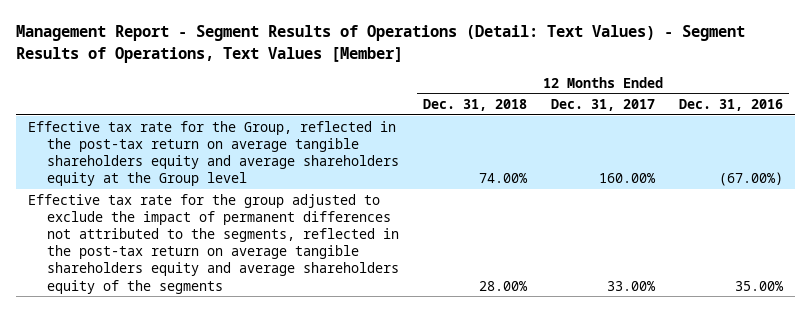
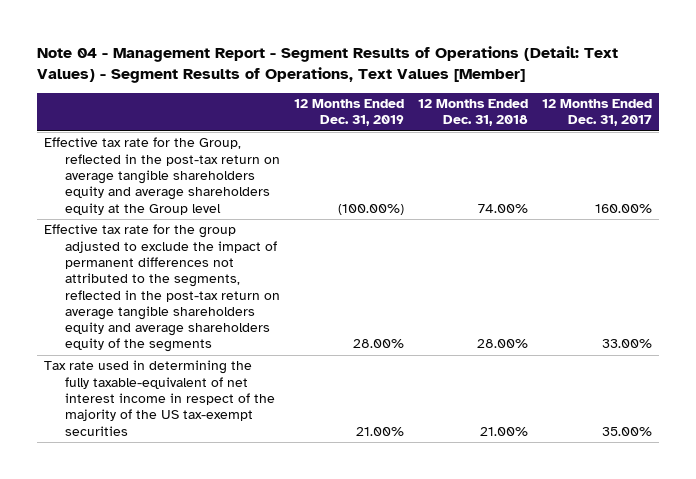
[16,25,746,63] Management Report - Segment Results of Operations (Detail: Text Values) - Segment Results of Operations, Text Values [Member] -> [37,46,619,84] Note 04 - Management Report - Segment Results of Operations (Detail: Text Values) - Segment Results of Operations, Text Values [Member]
[679,99,784,112] Dec. 31, 2016 -> none
none -> [293,99,404,127] 12 Months Ended Dec. 31, 2019
none -> [44,360,275,436] Tax rate used in determining the fully taxable-equivalent of net interest income in respect of the majority of the US tax-exempt securities

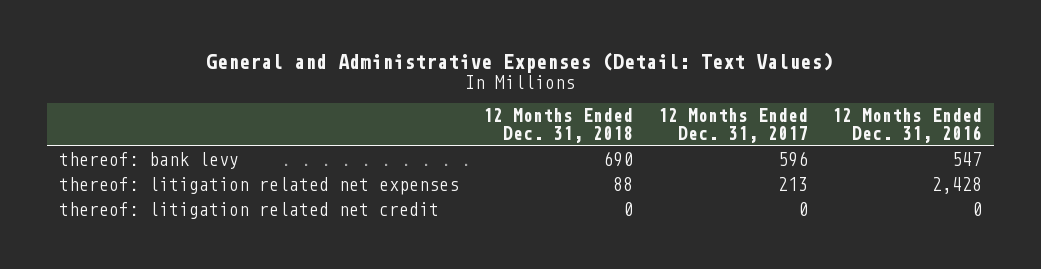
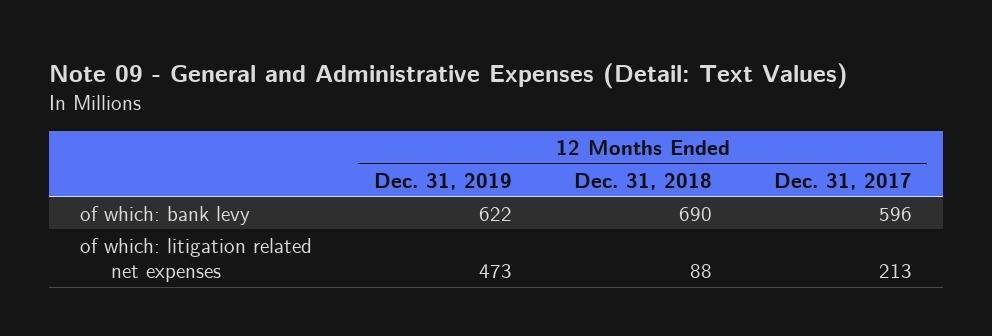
[206,52,834,74] General and Administrative Expenses (Detail: Text Values) -> [48,62,848,89] Note 09 - General and Administrative Expenses (Detail: Text Values)
[831,108,982,143] 12 Months Ended Dec. 31, 2016 -> none
none -> [373,172,512,190] Dec. 31, 2019
[58,202,439,220] thereof: litigation related net credit -> none
[58,152,239,170] thereof: bank levy -> [79,205,250,225] of which: bank levy
[58,177,459,196] thereof: litigation related net expenses -> [79,237,312,283] of which: litigation related net expenses

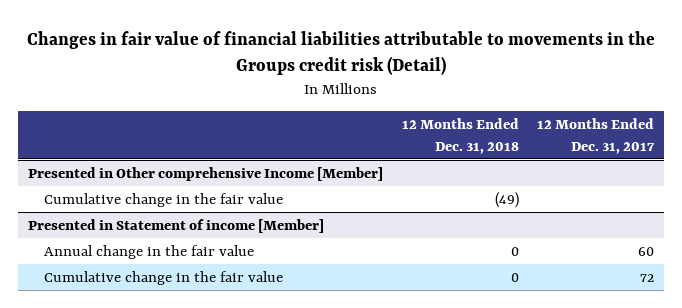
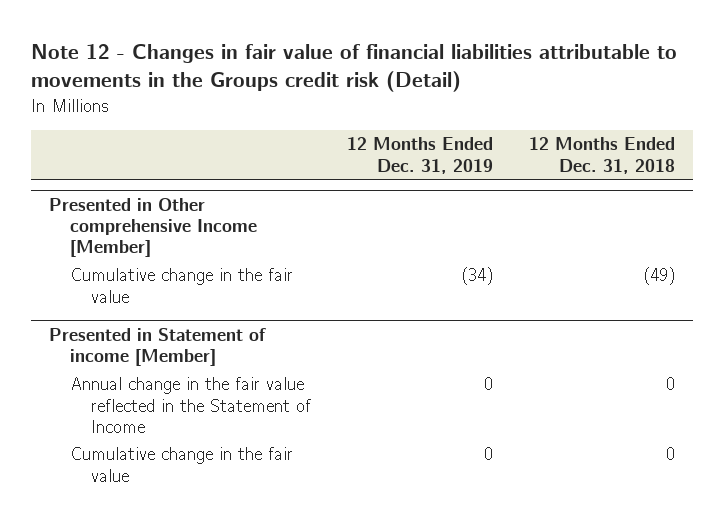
[27,30,656,76] Changes in fair value of financial liabilities attributable to movements in the Groups credit risk (Detail) -> [30,44,677,93] Note 12 - Changes in fair value of financial liabilities attributable to movements in the Groups credit risk (Detail)
[537,118,656,154] 12 Months Ended Dec. 31, 2017 -> none
none -> [347,137,494,174] 12 Months Ended Dec. 31, 2019
[44,244,255,259] Annual change in the fair value -> [70,377,312,433] Annual change in the fair value reflected in the Statement of Income

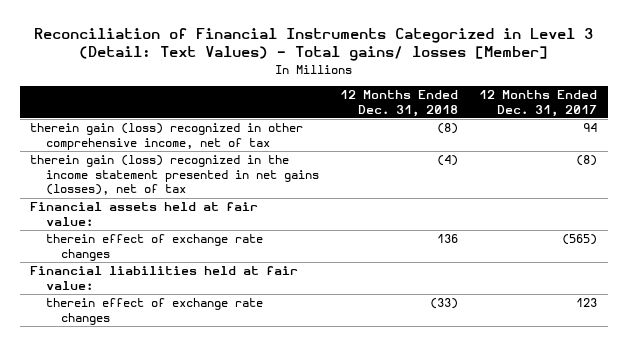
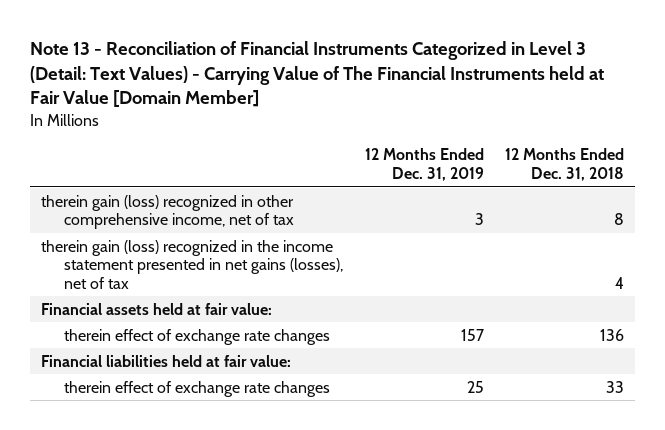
[33,27,593,62] Reconciliation of Financial Instruments Categorized in Level 3 (Detail: Text Values) - Total gains/ losses [Member] -> [30,40,605,108] Note 13 - Reconciliation of Financial Instruments Categorized in Level 3 (Detail: Text Values) - Carrying Value of The Financial Instruments held at Fair Value [Domain Member]
[479,90,598,117] 12 Months Ended Dec. 31, 2017 -> none
none -> [364,148,484,181] 12 Months Ended Dec. 31, 2019
[436,123,458,135] (8) -> [614,213,625,226] 8
[436,155,458,167] (4) -> [615,276,625,289] 4
[429,298,458,310] (33) -> [606,380,625,393] 33

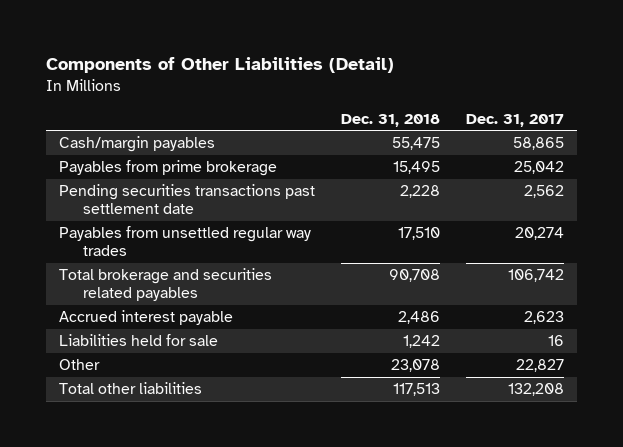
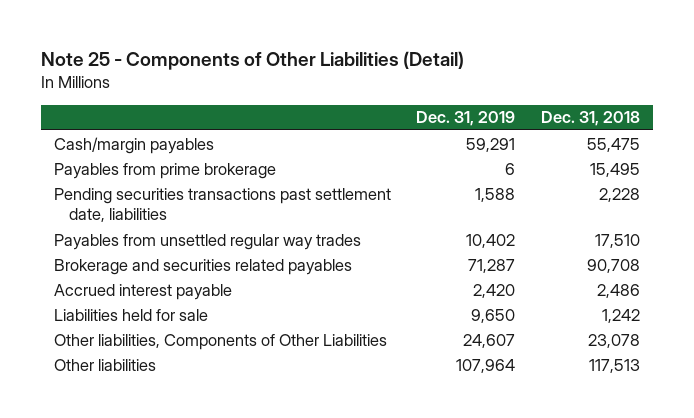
[46,57,395,74] Components of Other Liabilities (Detail) -> [40,51,464,71] Note 25 - Components of Other Liabilities (Detail)
[465,113,564,127] Dec. 31, 2017 -> none
none -> [416,111,516,127] Dec. 31, 2019
[59,184,316,215] Pending securities transactions past settlement date -> [53,187,391,223] Pending securities transactions past settlement date, liabilities
[59,268,273,302] Total brokerage and securities related payables -> [53,258,352,275] Brokerage and securities related payables
[59,359,101,371] Other -> [53,333,387,350] Other liabilities, Components of Other Liabilities
[59,382,203,395] Total other liabilities -> [53,358,156,371] Other liabilities

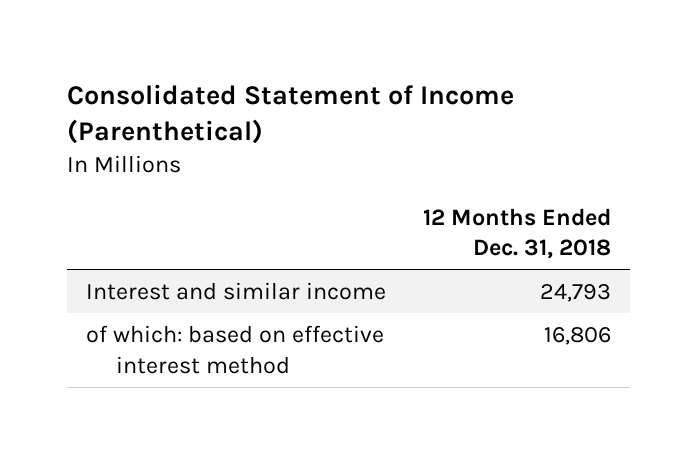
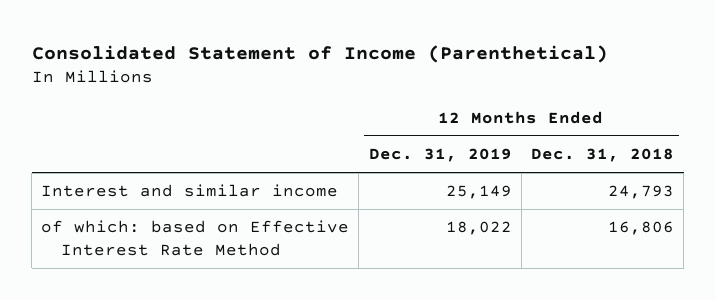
none -> [368,148,512,163] Dec. 31, 2019
[85,324,384,374] of which: based on effective interest method -> [41,220,350,256] of which: based on Effective Interest Rate Method

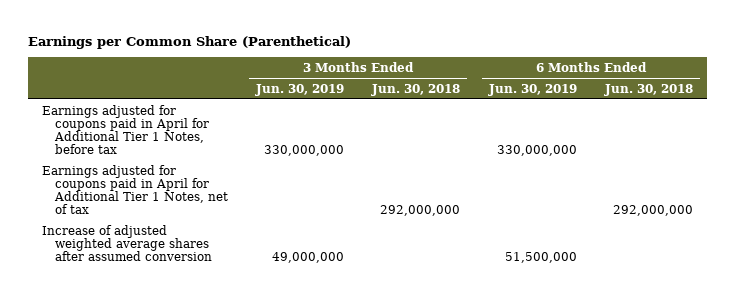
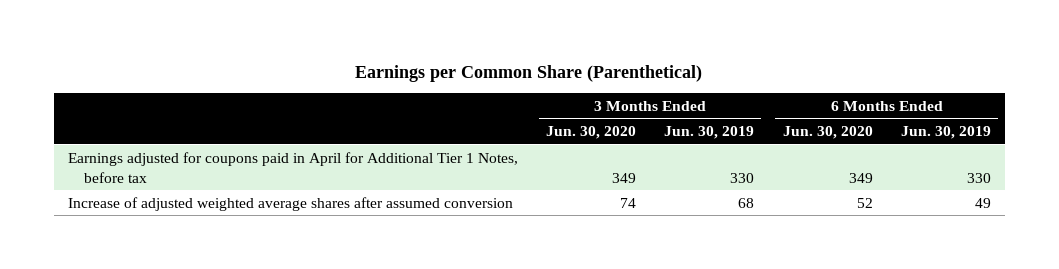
[371,83,461,96] Jun. 30, 2018 -> none
[604,83,694,96] Jun. 30, 2018 -> none
none -> [546,126,637,140] Jun. 30, 2020
none -> [782,126,873,140] Jun. 30, 2020
[42,164,228,215] Earnings adjusted for coupons paid in April for Additional Tier 1 Notes, net of tax -> none
[264,145,345,157] 330,000,000 -> [730,172,755,183] 330
[496,145,577,157] 330,000,000 -> [966,172,991,183] 330
[272,251,345,263] 49,000,000 -> [738,197,755,208] 68
[504,251,577,263] 51,500,000 -> [974,197,991,208] 49

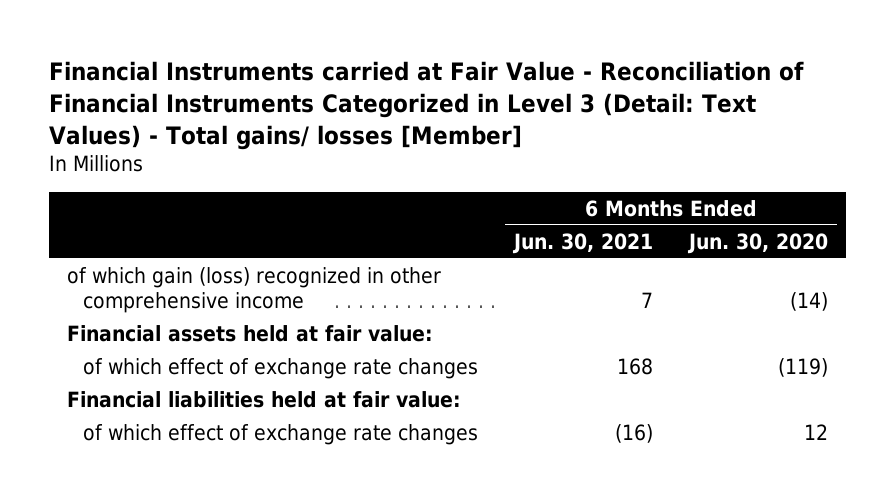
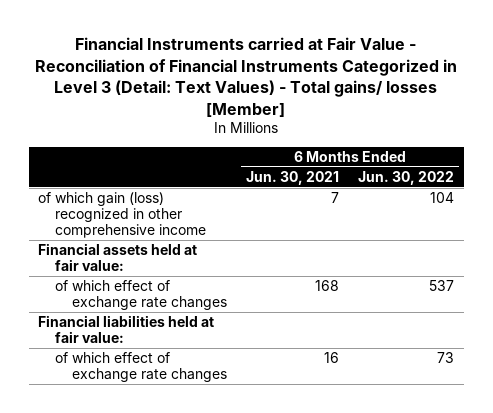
[687,232,829,254] Jun. 30, 2020 -> none
none -> [358,170,455,185] Jun. 30, 2022
[615,423,654,443] (16) -> [323,352,339,364] 16

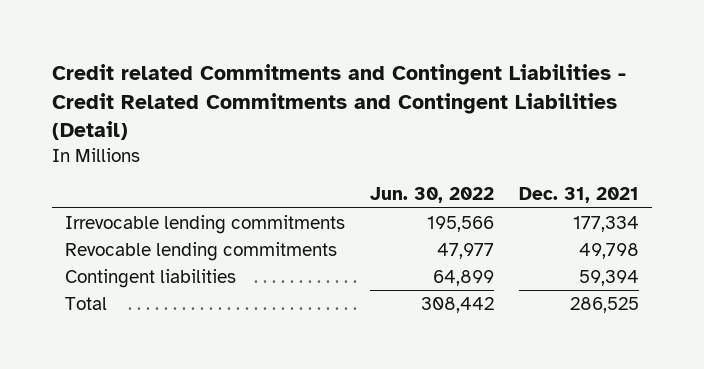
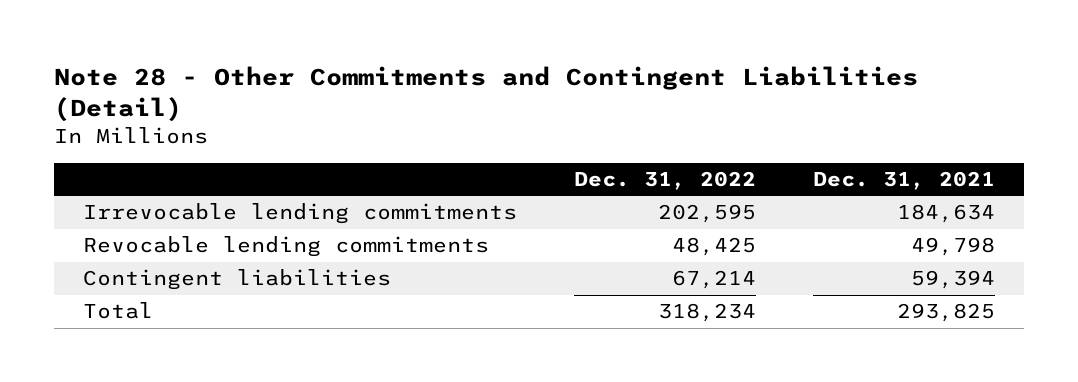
[51,64,626,141] Credit related Commitments and Contingent Liabilities - Credit Related Commitments and Contingent Liabilities (Detail) -> [54,66,919,123] Note 28 - Other Commitments and Contingent Liabilities (Detail)
[369,187,494,204] Jun. 30, 2022 -> none
none -> [573,171,756,191] Dec. 31, 2022
[573,215,640,232] 177,334 -> [896,204,995,224] 184,634
[570,296,640,313] 286,525 -> [896,303,995,323] 293,825

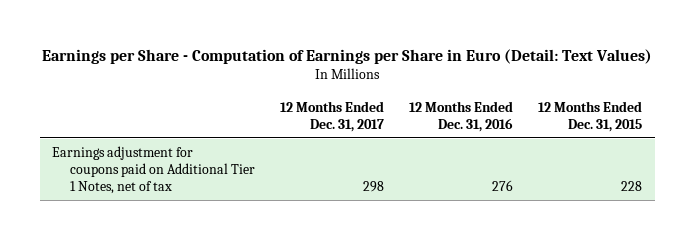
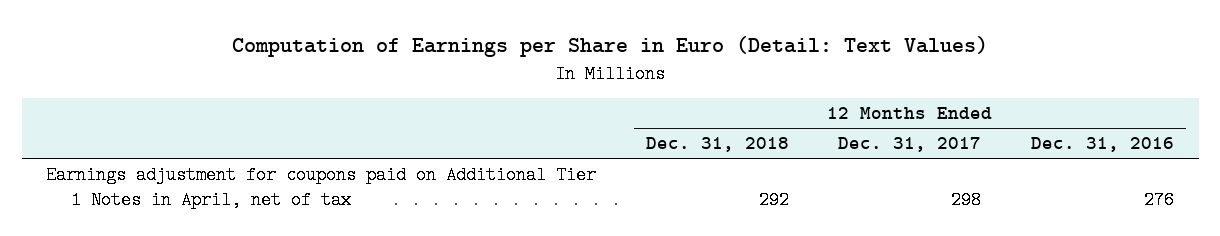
[42,49,653,65] Earnings per Share - Computation of Earnings per Share in Euro (Detail: Text Values) -> [232,36,989,58] Computation of Earnings per Share in Euro (Detail: Text Values)
[538,100,643,132] 12 Months Ended Dec. 31, 2015 -> none
none -> [645,137,789,153] Dec. 31, 2018
[52,146,255,195] Earnings adjustment for coupons paid on Additional Tier 1 Notes, net of tax -> [46,166,597,209] Earnings adjustment for coupons paid on Additional Tier 1 Notes in April, net of tax

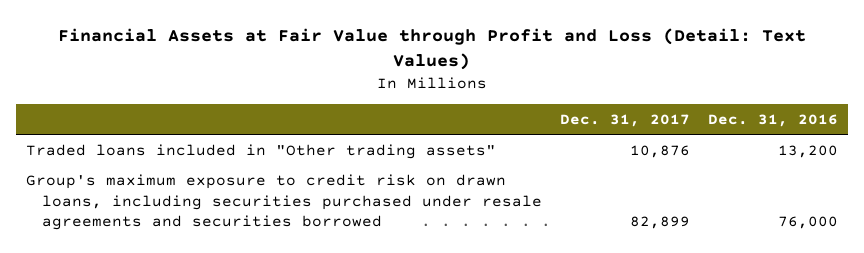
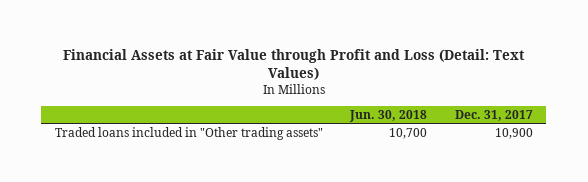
[708,113,839,127] Dec. 31, 2016 -> none
none -> [349,110,428,123] Jun. 30, 2018
[25,173,542,231] Group's maximum exposure to credit risk on drawn loans, including securities purchased under resale agreements and securities borrowed -> none
[630,144,691,158] 10,876 -> [494,127,533,139] 10,900

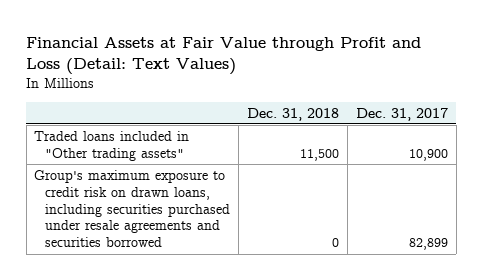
[349,110,428,123] Jun. 30, 2018 -> none
none -> [246,107,339,121] Dec. 31, 2018
none -> [34,169,230,248] Group's maximum exposure to credit risk on drawn loans, including securities purchased under resale agreements and securities borrowed

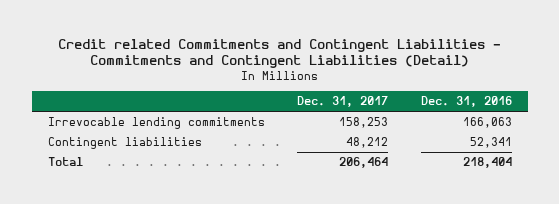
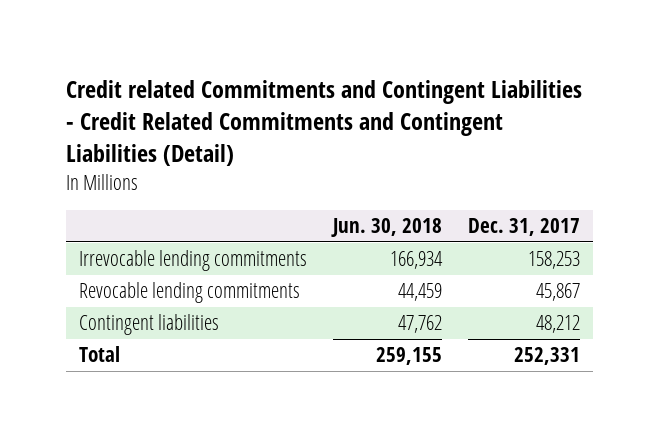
[57,38,501,69] Credit related Commitments and Contingent Liabilities - Commitments and Contingent Liabilities (Detail) -> [66,80,583,166] Credit related Commitments and Contingent Liabilities - Credit Related Commitments and Contingent Liabilities (Detail)
[420,96,512,108] Dec. 31, 2016 -> none
none -> [330,218,442,238] Jun. 30, 2018
none -> [79,282,301,304] Revocable lending commitments
[339,157,389,169] 206,464 -> [513,347,580,366] 252,331

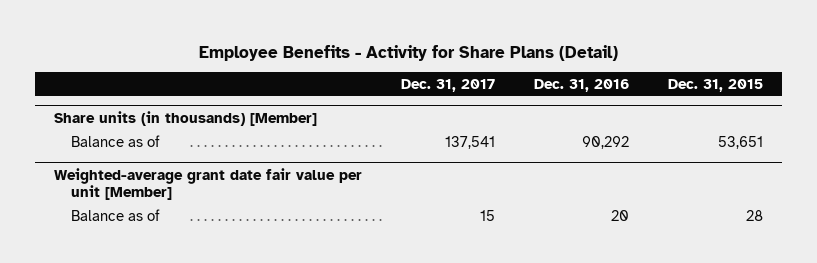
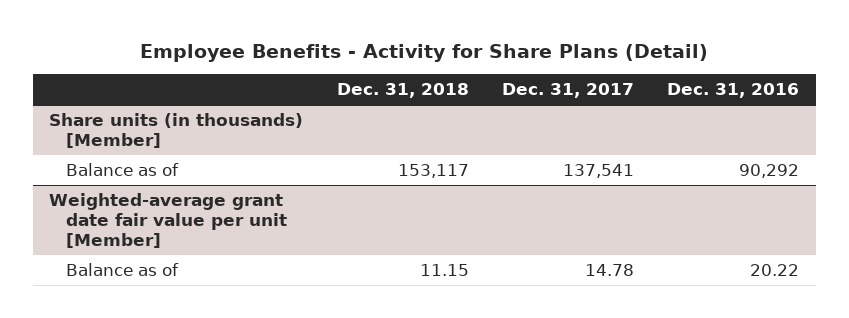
[667,78,763,92] Dec. 31, 2015 -> none
none -> [336,83,469,99] Dec. 31, 2018
[480,209,496,221] 15 -> [584,263,634,276] 14.78
[610,209,629,221] 20 -> [750,263,800,276] 20.22

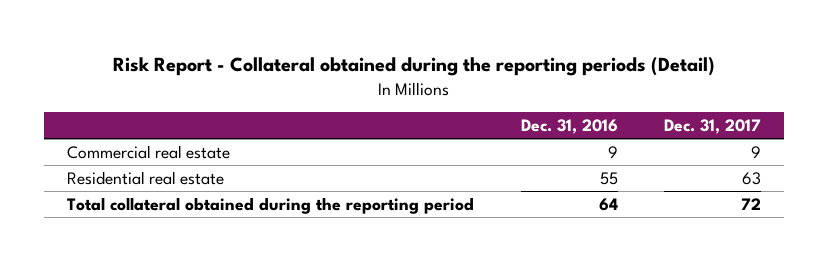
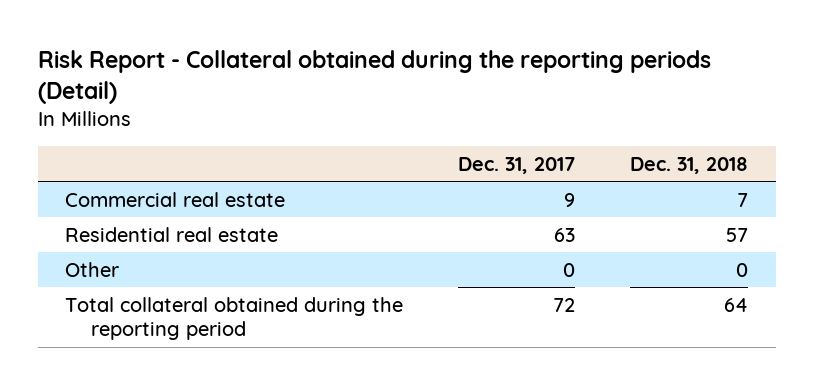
[520,118,618,134] Dec. 31, 2016 -> none
none -> [630,156,749,174] Dec. 31, 2018
none -> [65,261,120,277] Other

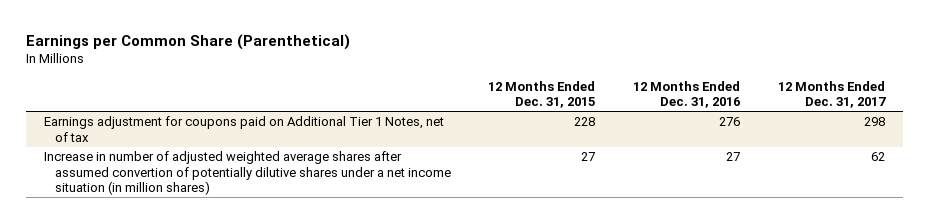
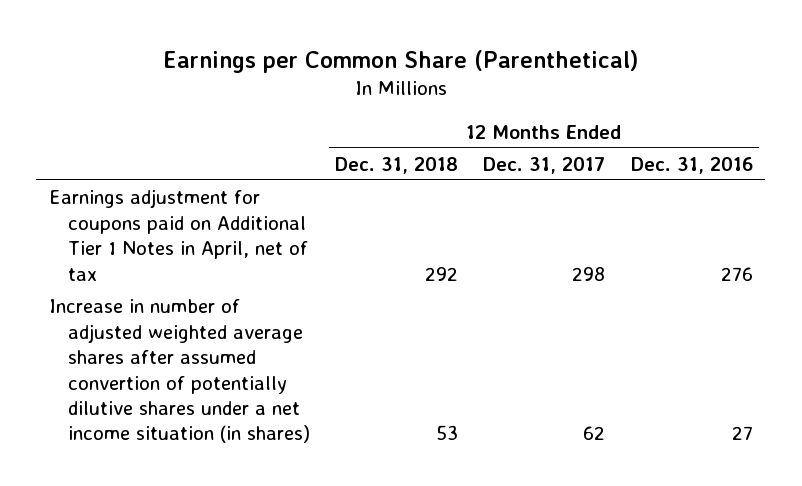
[488,80,596,109] 12 Months Ended Dec. 31, 2015 -> none
none -> [334,156,458,174] Dec. 31, 2018
[44,116,445,142] Earnings adjustment for coupons paid on Additional Tier 1 Notes, net of tax -> [48,189,308,281] Earnings adjustment for coupons paid on Additional Tier 1 Notes in April, net of tax
[44,151,451,196] Increase in number of adjusted weighted average shares after assumed convertion of potentially dilutive shares under a net income situation (in million shares) -> [48,299,310,444] Increase in number of adjusted weighted average shares after assumed convertion of potentially dilutive shares under a net income situation (in shares)

